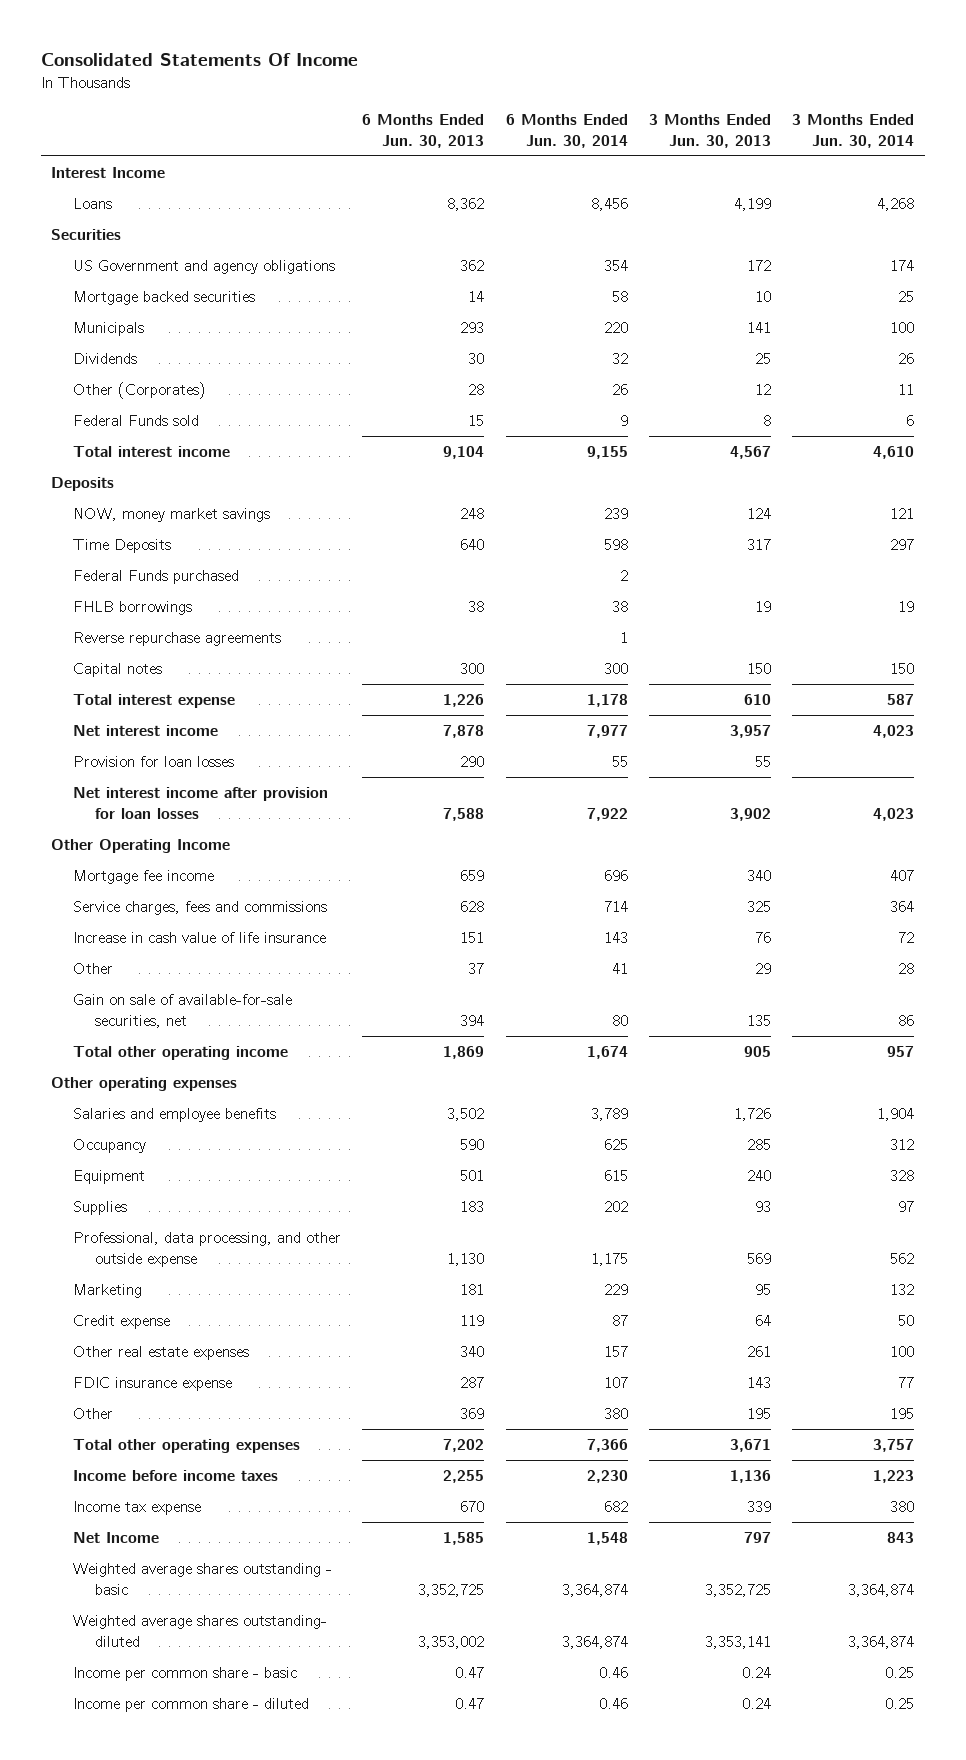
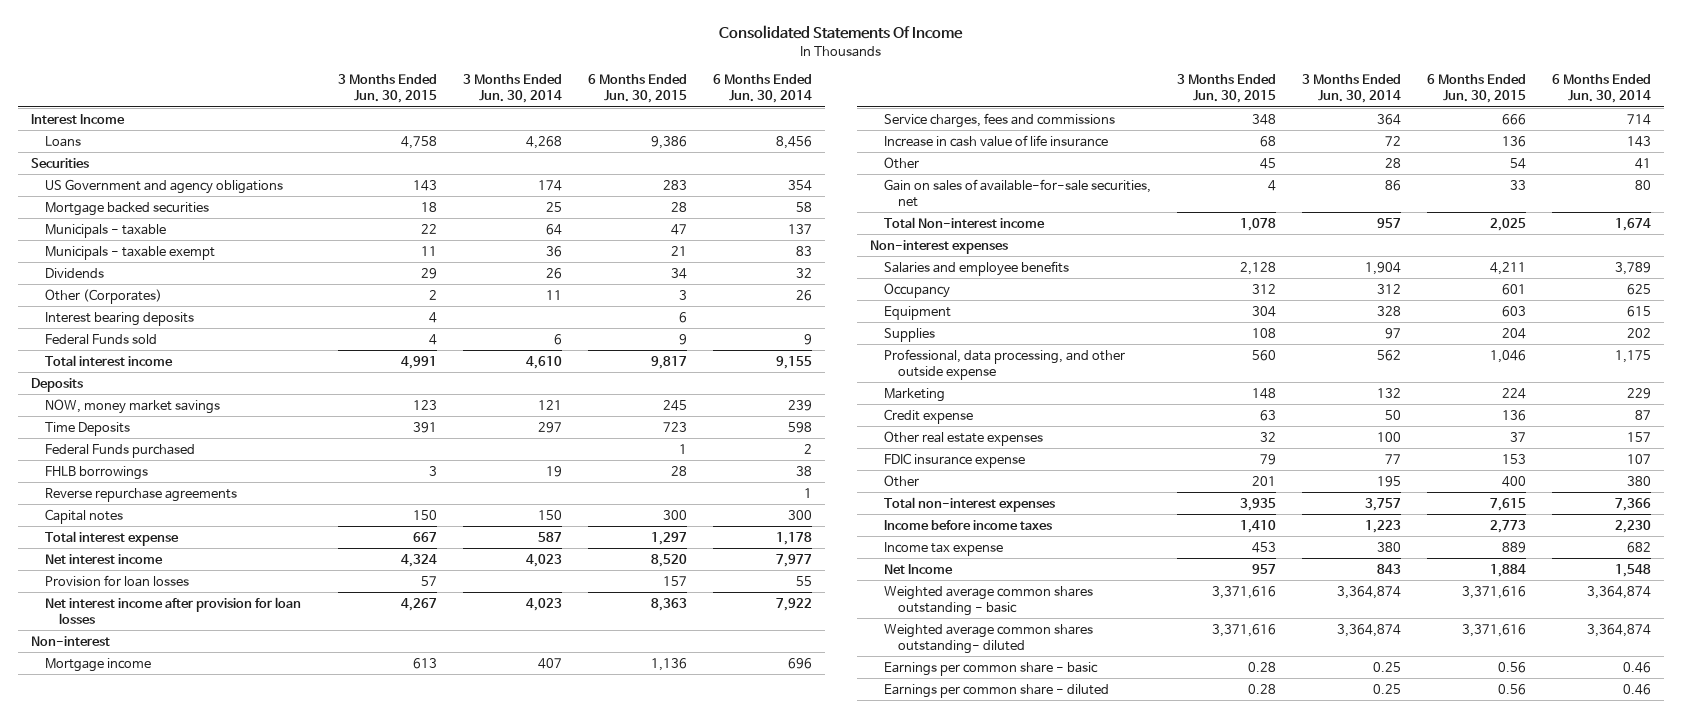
[362,113,485,148] 6 Months Ended Jun. 30, 2013 -> none
[648,113,771,148] 3 Months Ended Jun. 30, 2013 -> none
none -> [337,74,437,104] 3 Months Ended Jun. 30, 2015
none -> [587,74,687,104] 6 Months Ended Jun. 30, 2015
[73,322,145,337] Municipals -> [44,223,166,238] Municipals - taxable
[603,322,628,334] 220 -> [787,223,812,234] 137
[890,322,915,334] 100 -> [545,223,562,235] 64
none -> [44,245,215,260] Municipals - taxable exempt
none -> [44,311,194,326] Interest bearing deposits
[51,839,231,854] Other Operating Income -> [30,635,110,646] Non-interest
[73,870,215,885] Mortgage fee income -> [44,657,151,672] Mortgage income
[73,994,293,1028] Gain on sale of available-for-sale securities, net -> [883,178,1151,207] Gain on sales of available-for-sale securities, net
[73,1046,289,1061] Total other operating income -> [883,216,1045,228] Total Non-interest income
[51,1077,238,1092] Other operating expenses -> [869,239,1008,254] Non-interest expenses
[73,1439,301,1454] Total other operating expenses -> [883,496,1055,512] Total non-interest expenses
[73,1563,333,1595] Weighted average shares outstanding - basic -> [883,585,1093,616] Weighted average common shares outstanding - basic
[73,1615,328,1647] Weighted average shares outstanding- diluted -> [883,623,1093,654] Weighted average common shares outstanding- diluted
[73,1667,298,1682] Income per common share - basic -> [883,661,1098,676] Earnings per common share - basic
[73,1698,310,1713] Income per common share - diluted -> [883,683,1109,698] Earnings per common share - diluted

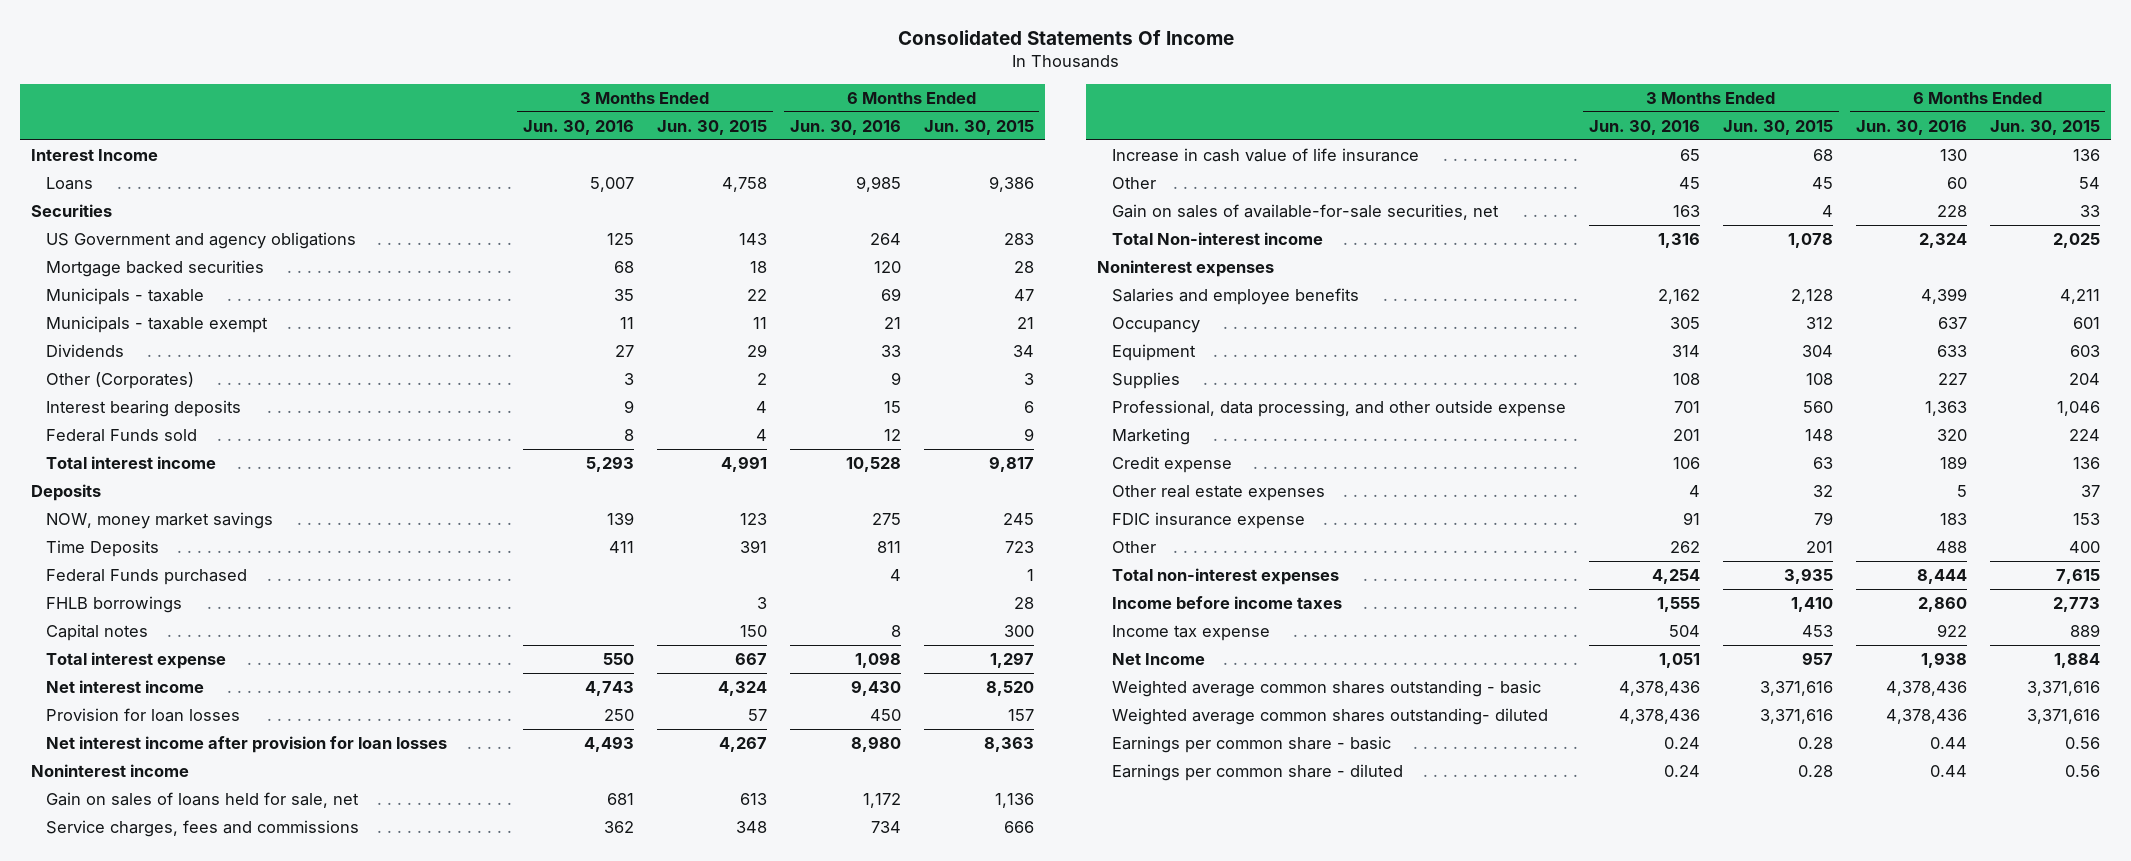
[462,74,562,104] 3 Months Ended Jun. 30, 2014 -> none
[712,74,812,104] 6 Months Ended Jun. 30, 2014 -> none
none -> [523,119,635,135] Jun. 30, 2016
none -> [789,119,901,135] Jun. 30, 2016
[44,487,237,502] Reverse repurchase agreements -> none
[30,635,110,646] Non-interest -> [31,763,190,777] Noninterest income
[44,657,151,672] Mortgage income -> [46,791,360,808] Gain on sales of loans held for sale, net
[869,239,1008,254] Non-interest expenses -> [1097,259,1275,277] Noninterest expenses

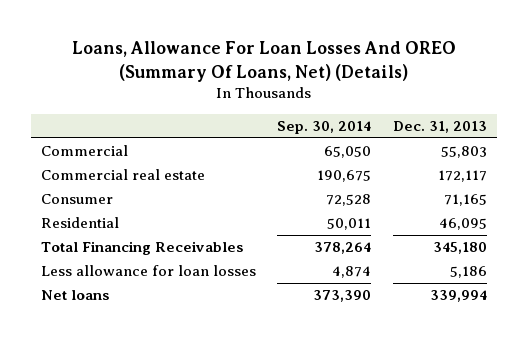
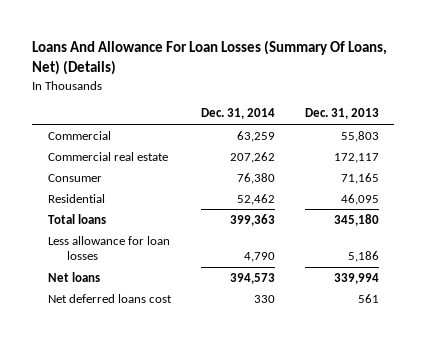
[71,41,456,82] Loans, Allowance For Loan Losses And OREO (Summary Of Loans, Net) (Details) -> [32,40,388,76] Loans And Allowance For Loan Losses (Summary Of Loans, Net) (Details)
[277,120,372,134] Sep. 30, 2014 -> none
none -> [200,108,275,120] Dec. 31, 2014
[41,241,244,256] Total Financing Receivables -> [47,213,106,224] Total loans
none -> [47,293,172,303] Net deferred loans cost

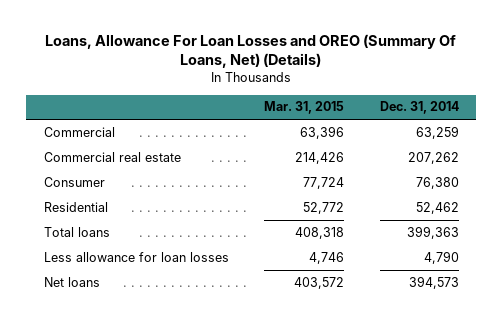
[32,40,388,76] Loans And Allowance For Loan Losses (Summary Of Loans, Net) (Details) -> [45,33,457,69] Loans, Allowance For Loan Losses and OREO (Summary Of Loans, Net) (Details)
[305,108,380,120] Dec. 31, 2013 -> none
none -> [264,101,345,115] Mar. 31, 2015
[47,293,172,303] Net deferred loans cost -> none

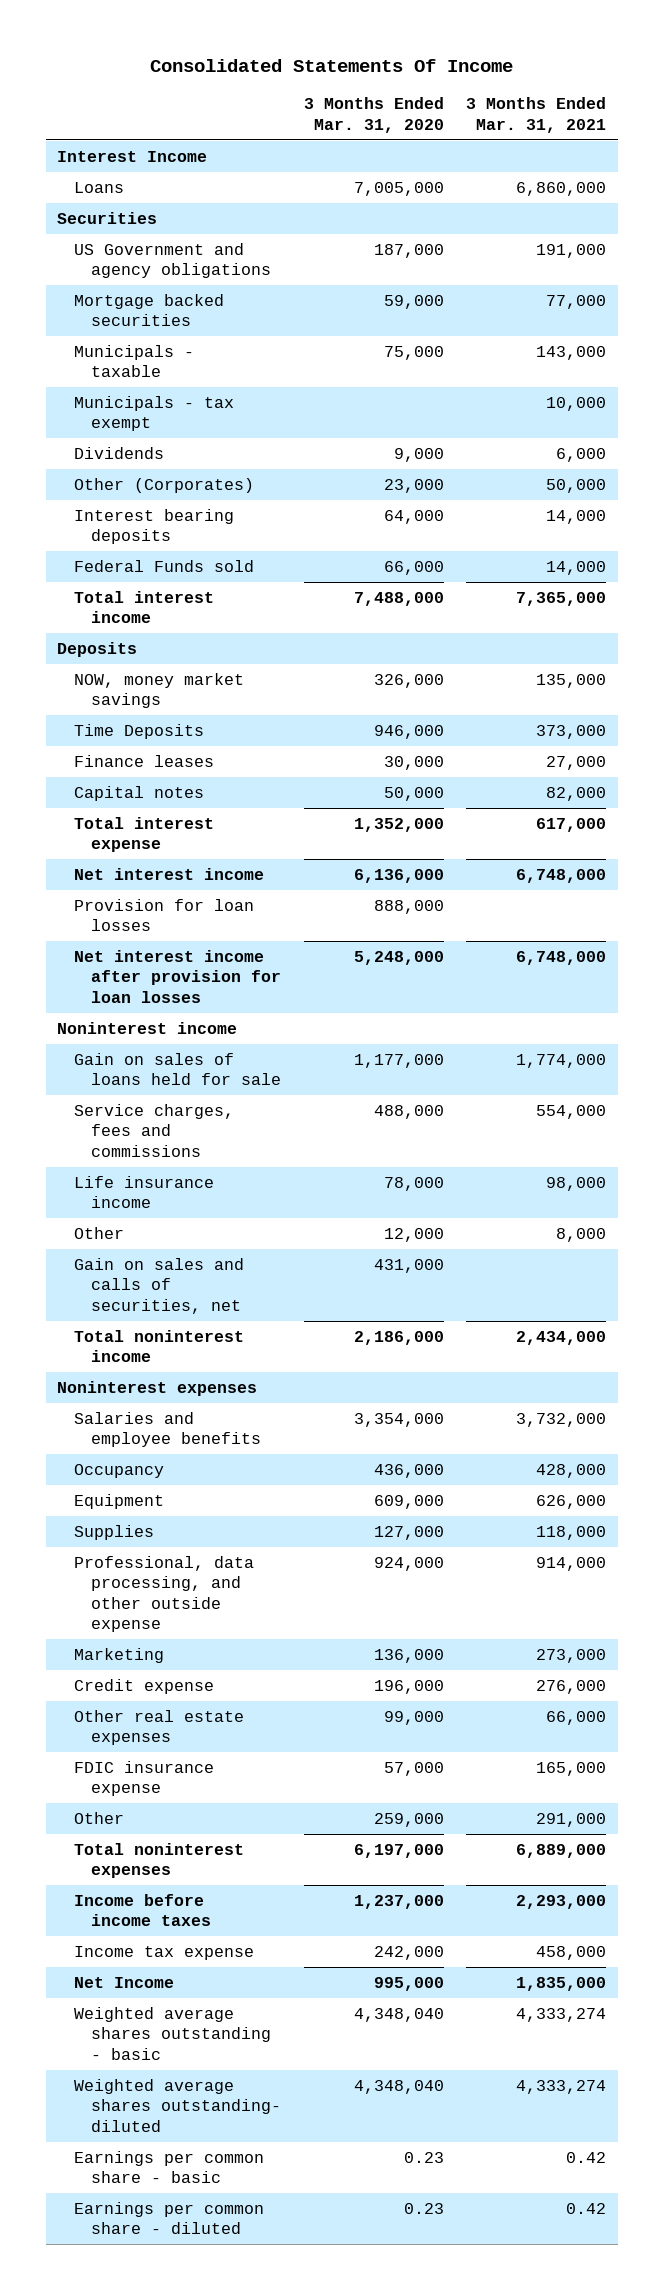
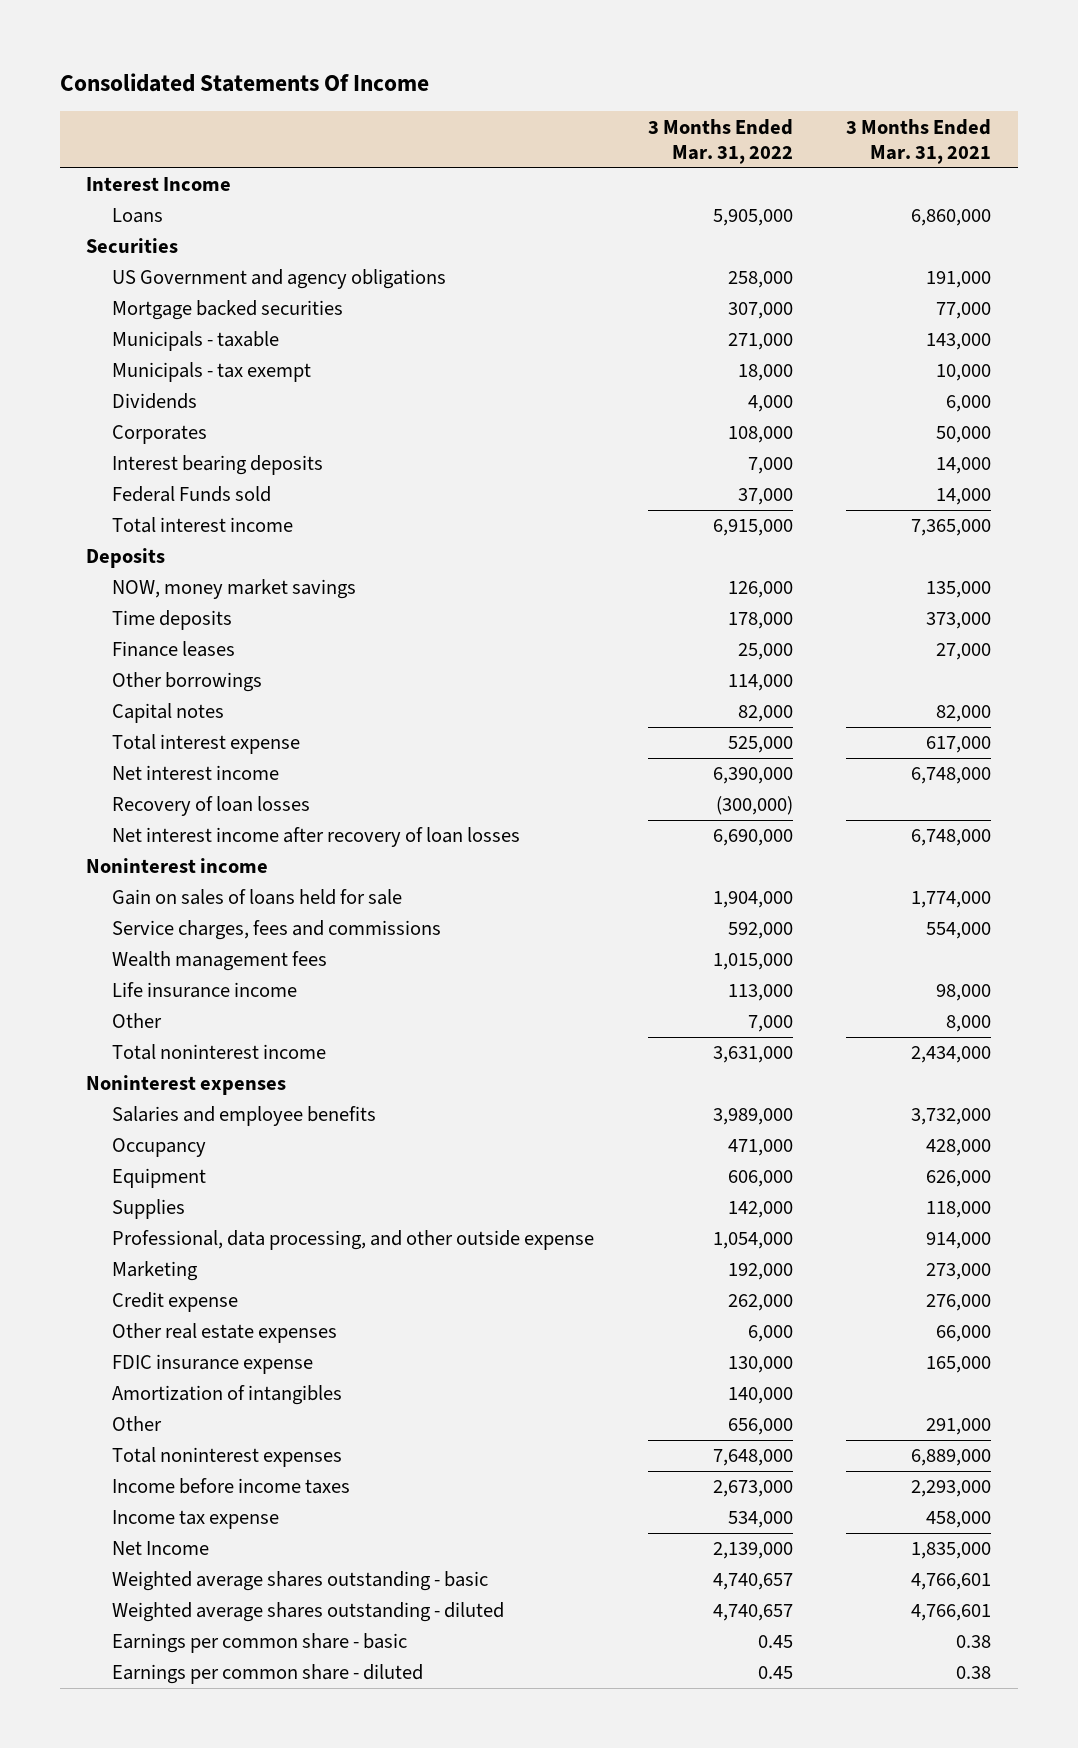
[303,97,444,133] 3 Months Ended Mar. 31, 2020 -> none
none -> [647,118,793,164] 3 Months Ended Mar. 31, 2022
[74,477,255,493] Other (Corporates) -> [111,425,207,445] Corporates
[74,723,205,739] Time Deposits -> [111,610,232,631] Time deposits
none -> [111,672,262,693] Other borrowings
[74,898,255,932] Provision for loan losses -> [111,796,310,817] Recovery of loan losses
[74,949,281,1003] Net interest income after provision for loan losses -> [111,827,520,848] Net interest income after recovery of loan losses
none -> [111,951,327,972] Wealth management fees
[74,1257,245,1314] Gain on sales and calls of securities, net -> none
none -> [111,1385,342,1406] Amortization of intangibles
[516,2007,607,2022] 4,333,274 -> [911,1573,992,1591] 4,766,601
[74,2078,281,2132] Weighted average shares outstanding- diluted -> [111,1602,504,1623] Weighted average shares outstanding - diluted
[516,2079,607,2094] 4,333,274 -> [911,1604,992,1622] 4,766,601
[566,2151,607,2163] 0.42 -> [956,1635,992,1649] 0.38
[566,2202,607,2214] 0.42 -> [956,1666,992,1680] 0.38

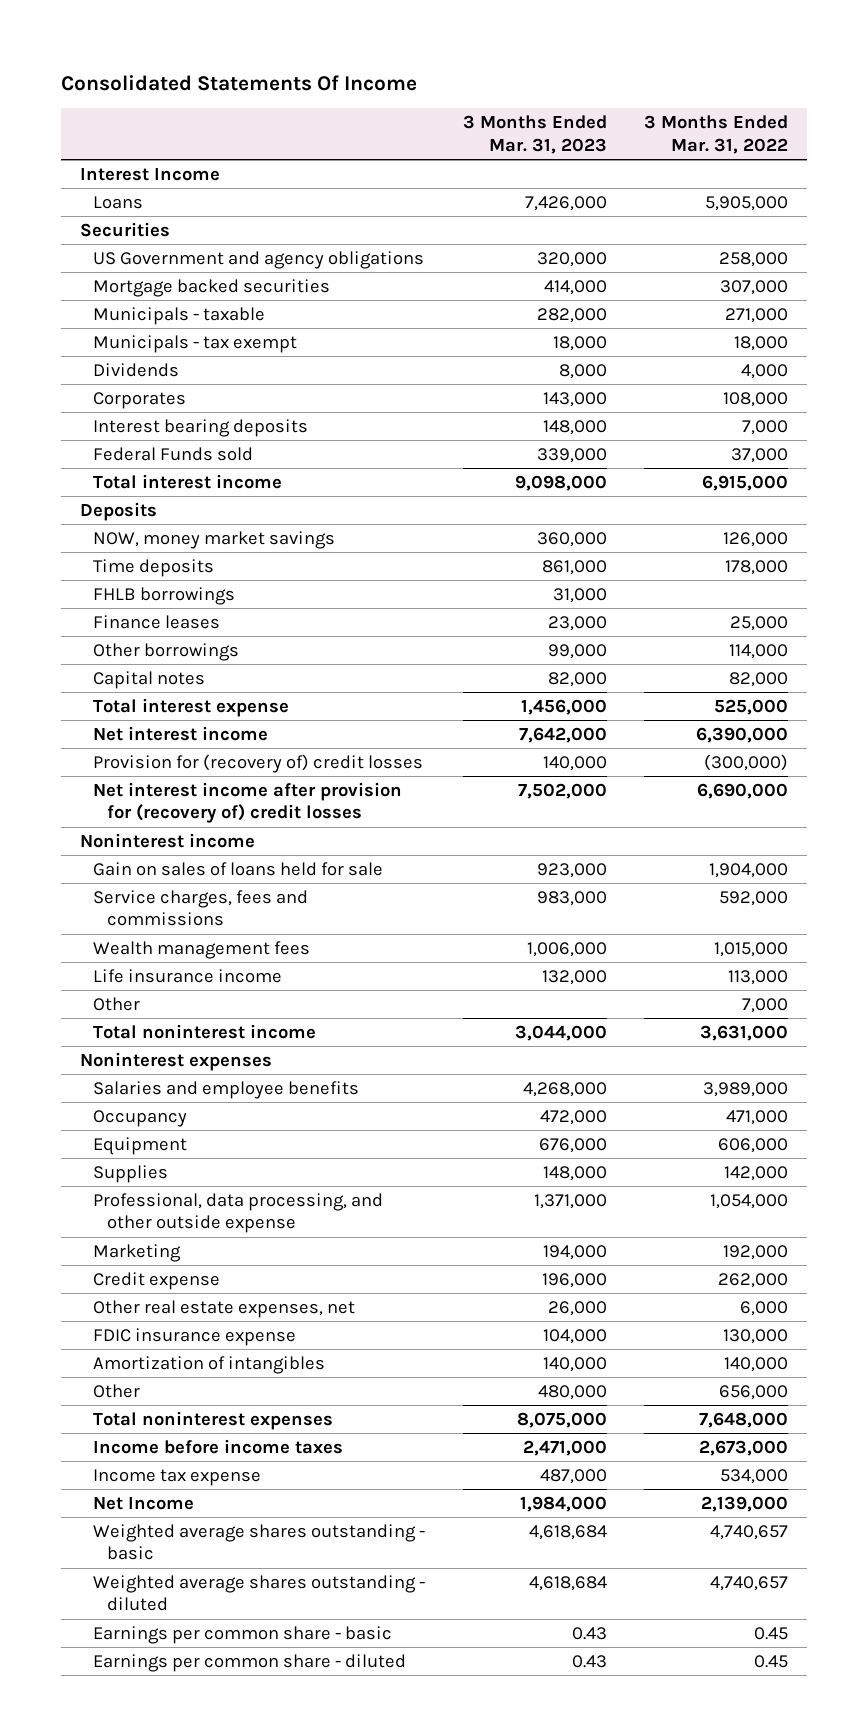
[846,118,992,164] 3 Months Ended Mar. 31, 2021 -> none
none -> [462,115,607,154] 3 Months Ended Mar. 31, 2023
none -> [93,586,236,605] FHLB borrowings
[111,796,310,817] Recovery of loan losses -> [93,753,424,773] Provision for (recovery of) credit losses
[111,827,520,848] Net interest income after recovery of loan losses -> [93,781,403,824] Net interest income after provision for (recovery of) credit losses
[111,1323,337,1344] Other real estate expenses -> [93,1299,356,1318] Other real estate expenses, net

